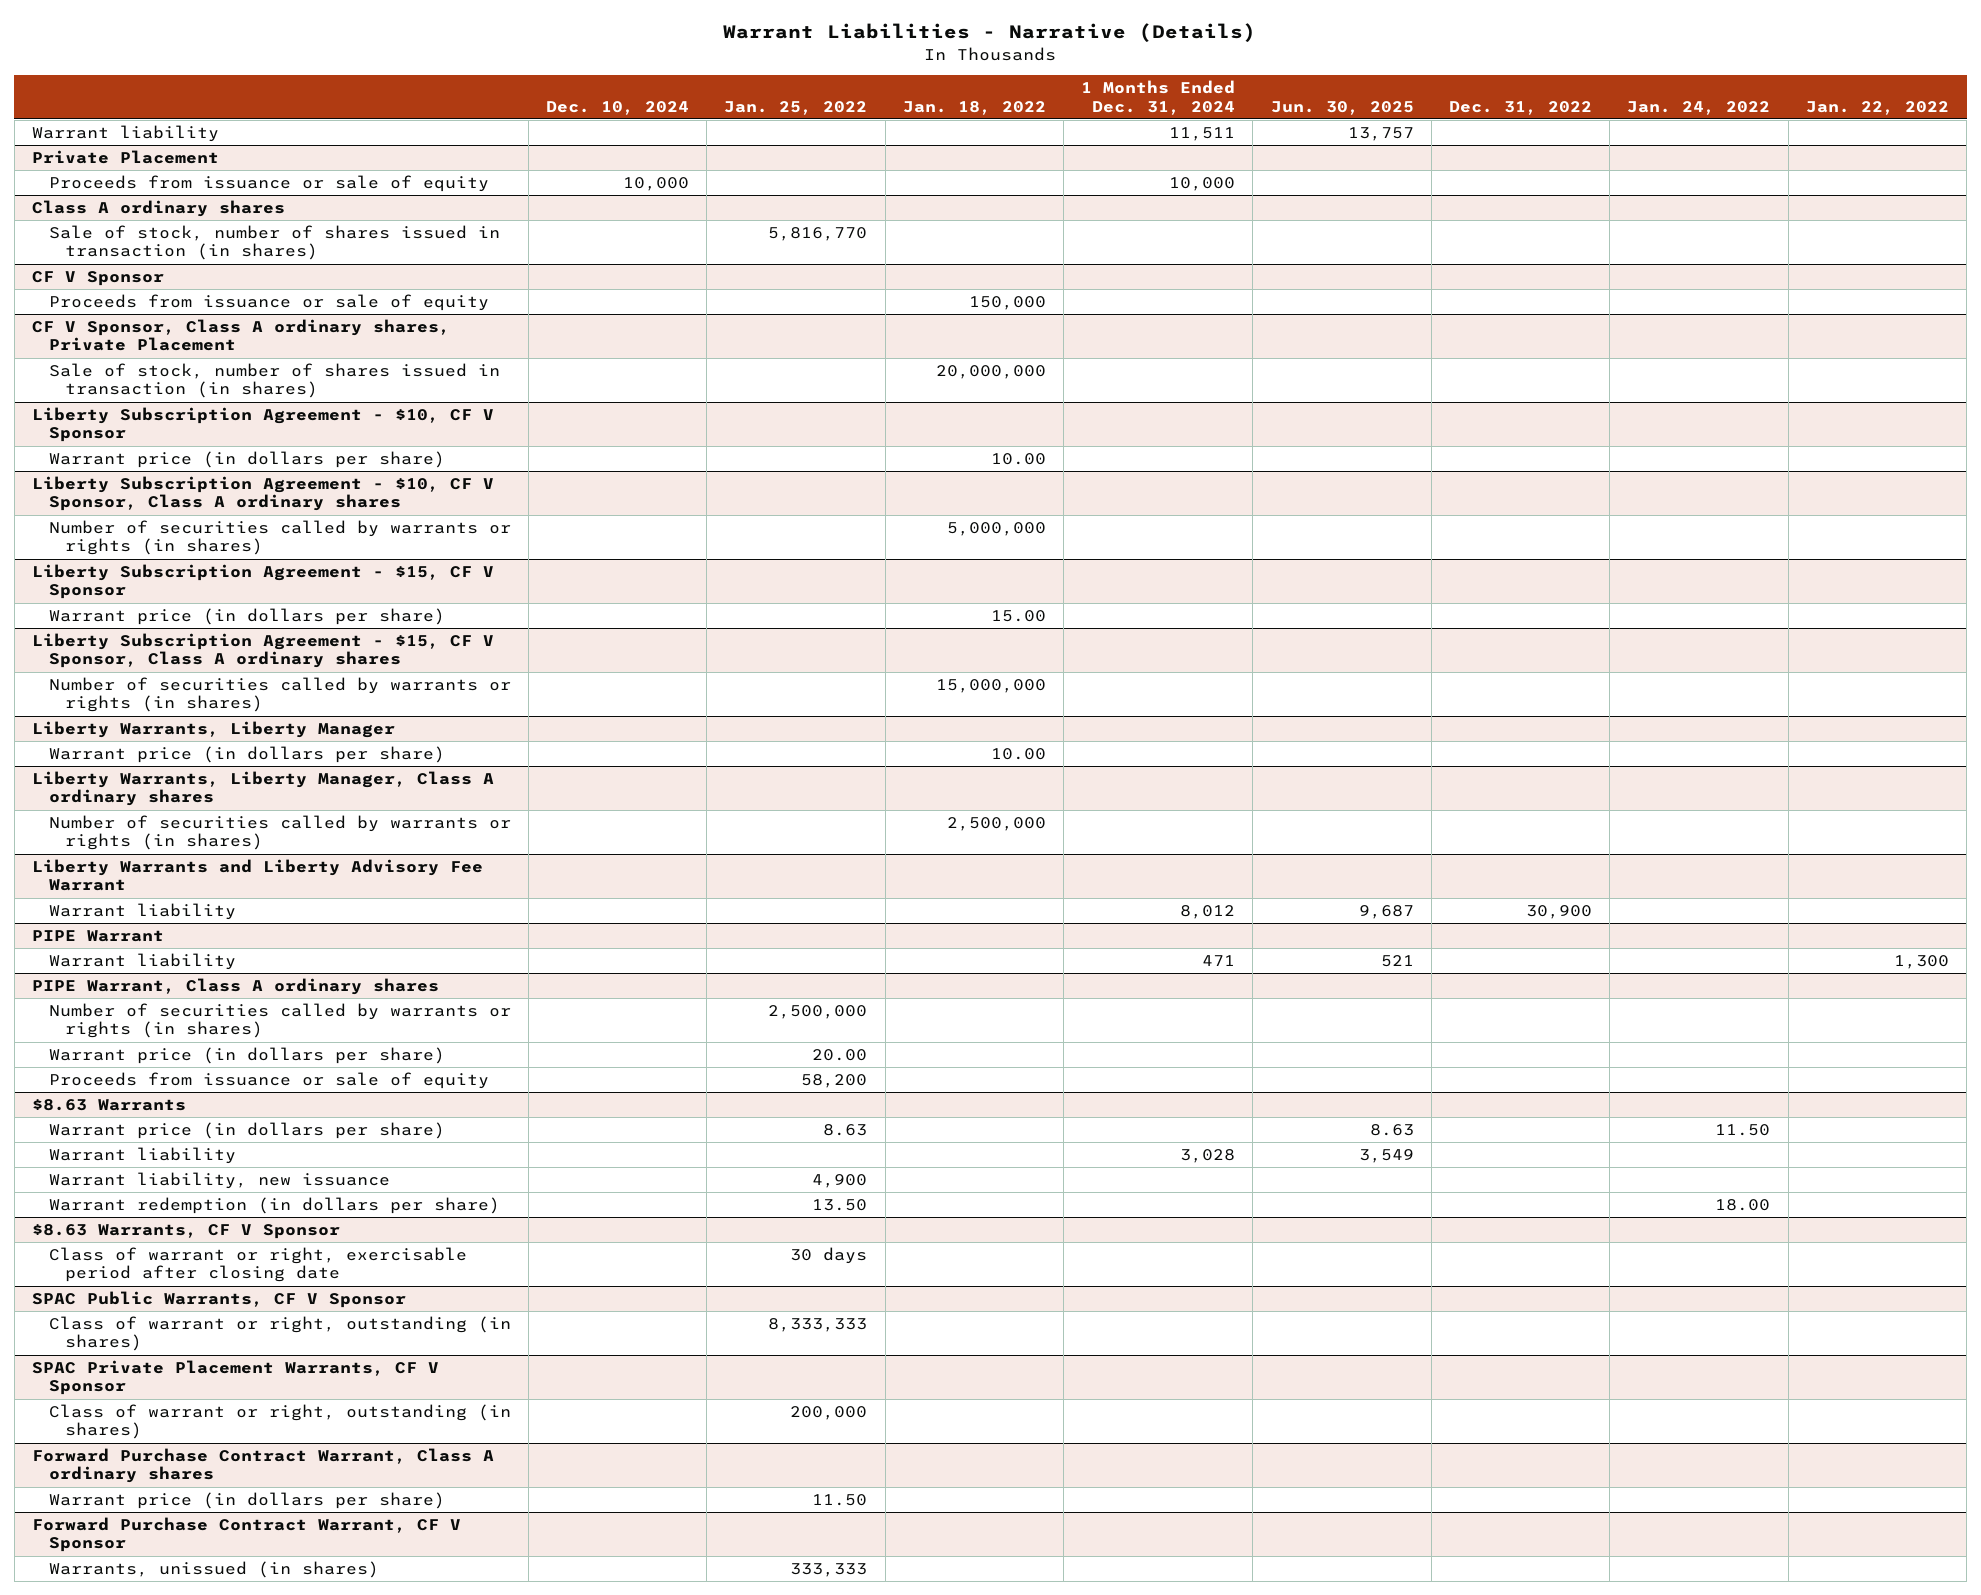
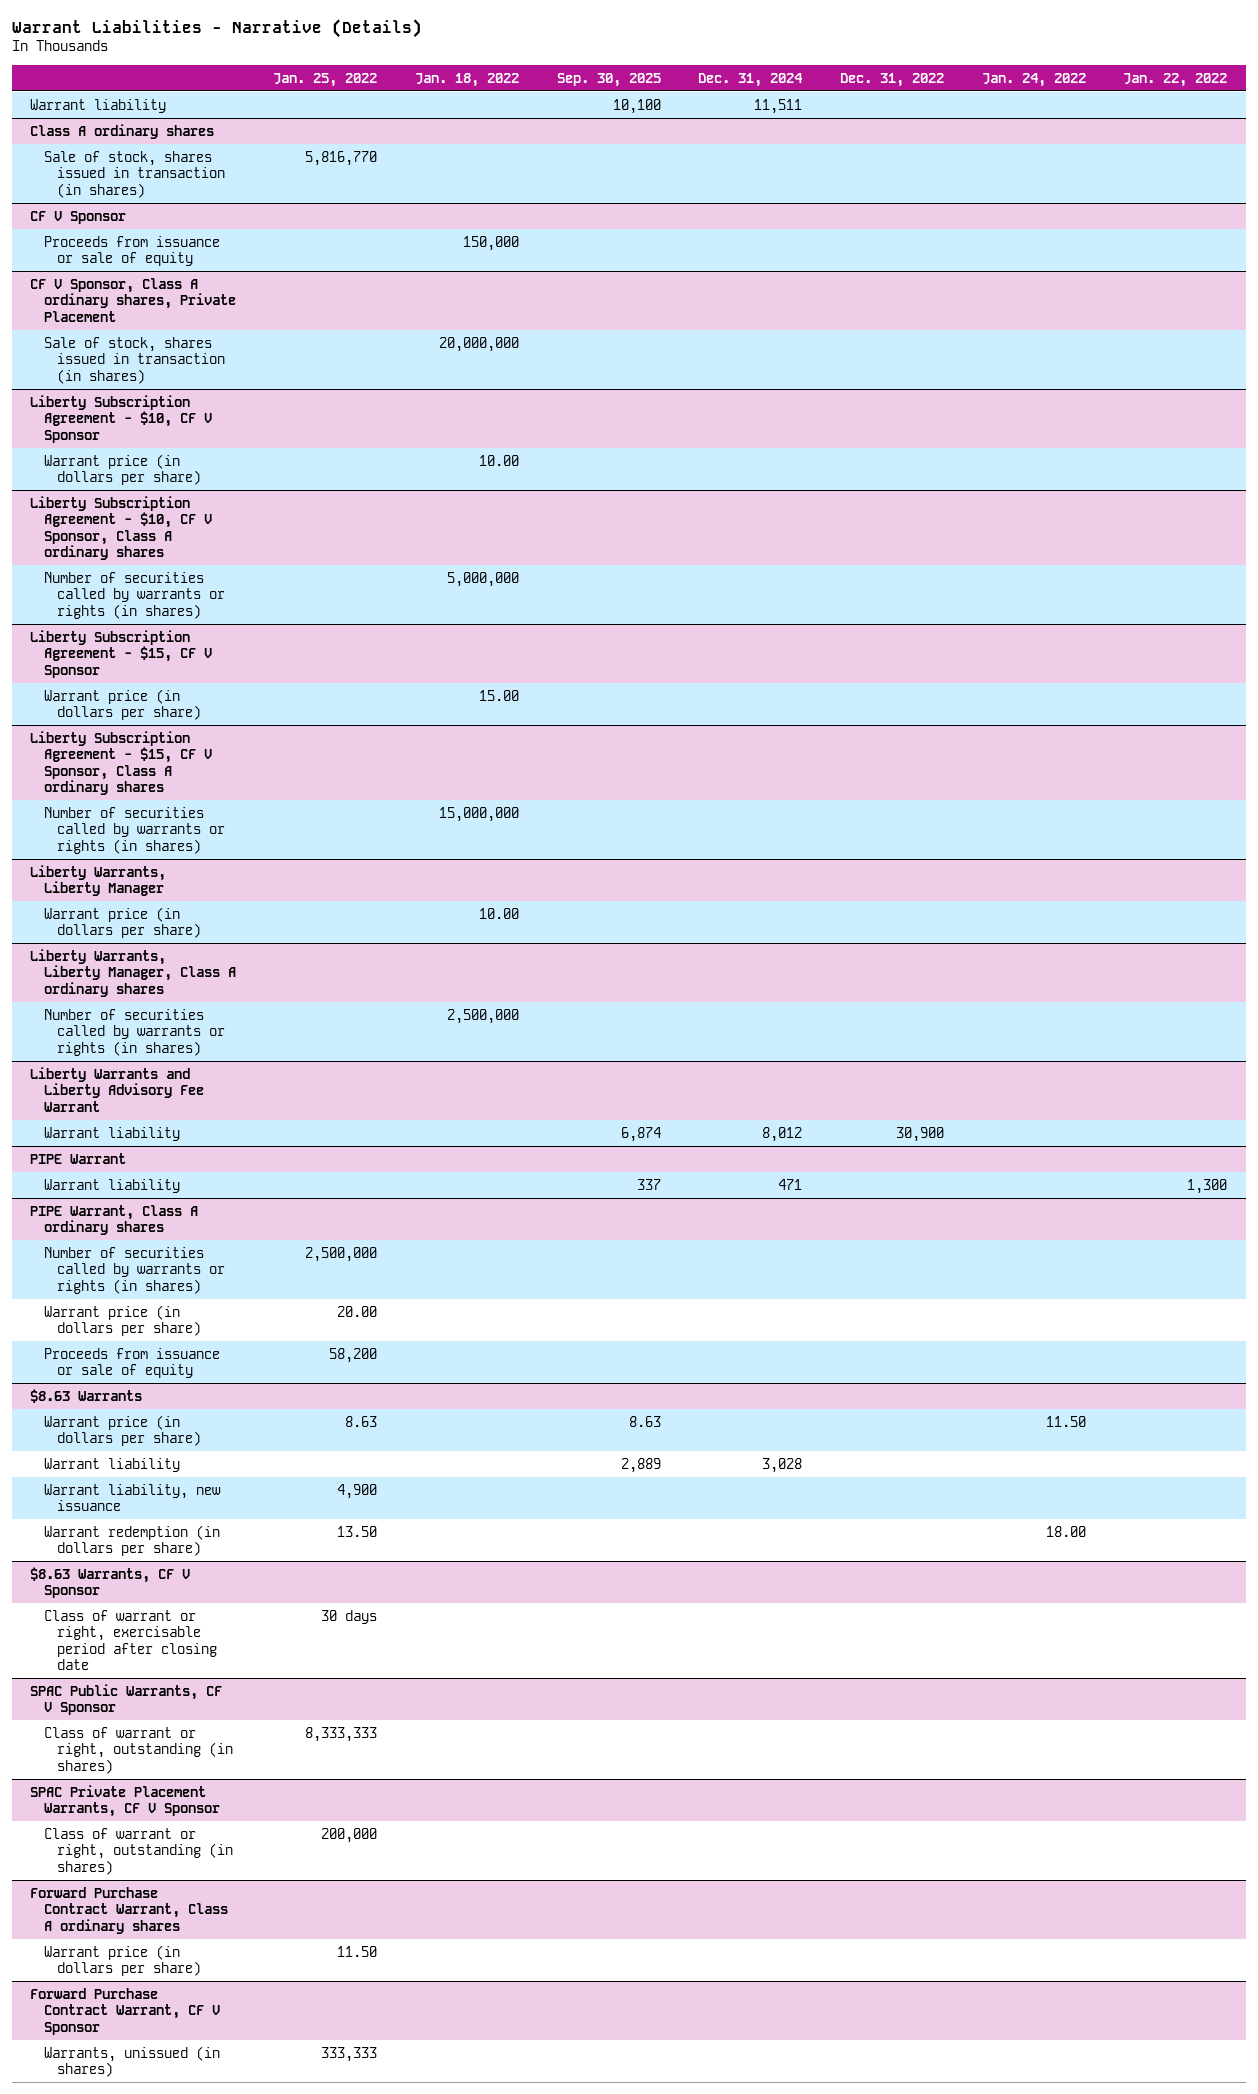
[545,100,689,115] Dec. 10, 2024 -> none
[1081,80,1236,115] 1 Months Ended Dec. 31, 2024 -> none
[1270,100,1414,115] Jun. 30, 2025 -> none
none -> [556,72,661,87] Sep. 30, 2025
none -> [698,72,804,87] Dec. 31, 2024
[31,150,219,165] Private Placement -> none
[48,175,489,193] Proceeds from issuance or sale of equity -> none
[48,225,500,261] Sale of stock, number of shares issued in transaction (in shares) -> [43,150,225,198] Sale of stock, shares issued in transaction (in shares)
[48,363,500,399] Sale of stock, number of shares issued in transaction (in shares) -> [43,336,225,384] Sale of stock, shares issued in transaction (in shares)

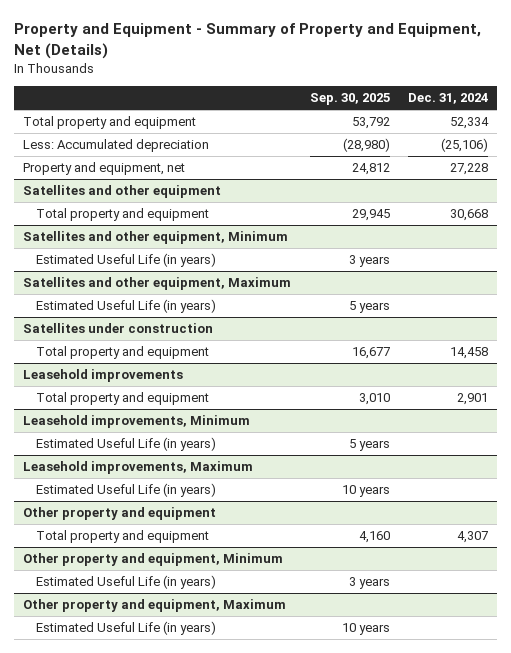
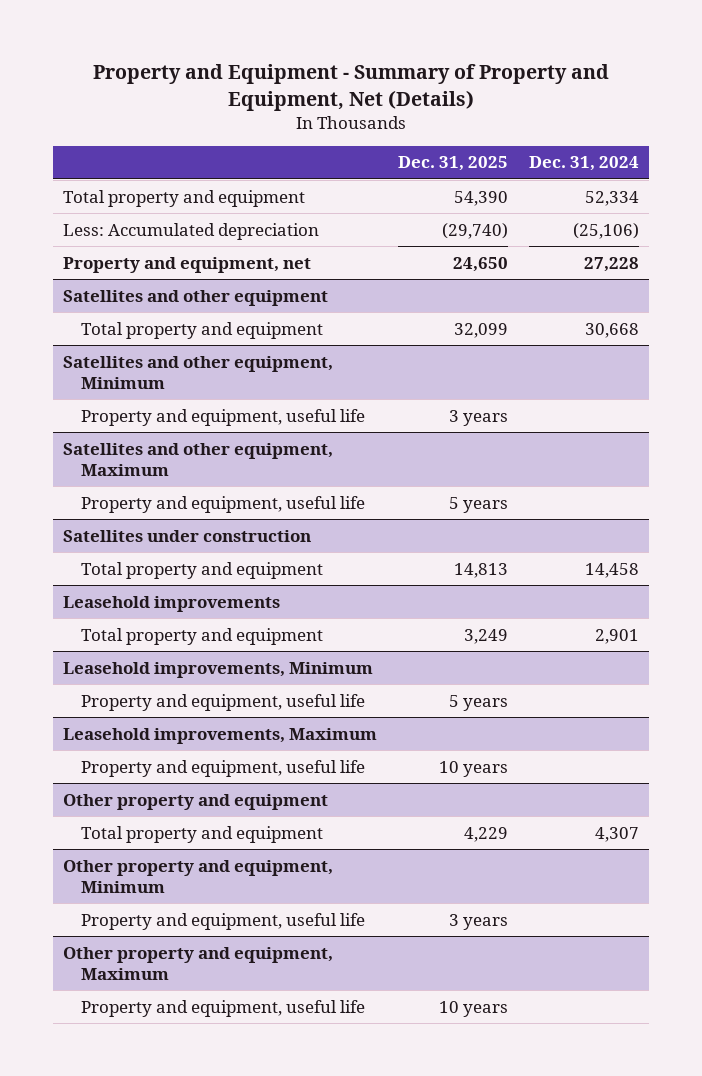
[309,93,390,106] Sep. 30, 2025 -> none
none -> [398,156,509,172] Dec. 31, 2025
[36,253,217,268] Estimated Useful Life (in years) -> [80,408,365,426] Property and equipment, useful life
[36,299,217,314] Estimated Useful Life (in years) -> [80,495,365,513] Property and equipment, useful life
[36,437,217,452] Estimated Useful Life (in years) -> [80,693,365,711] Property and equipment, useful life
[36,483,217,498] Estimated Useful Life (in years) -> [80,759,365,777] Property and equipment, useful life
[36,575,217,590] Estimated Useful Life (in years) -> [80,912,365,930] Property and equipment, useful life
[36,621,217,636] Estimated Useful Life (in years) -> [80,999,365,1017] Property and equipment, useful life

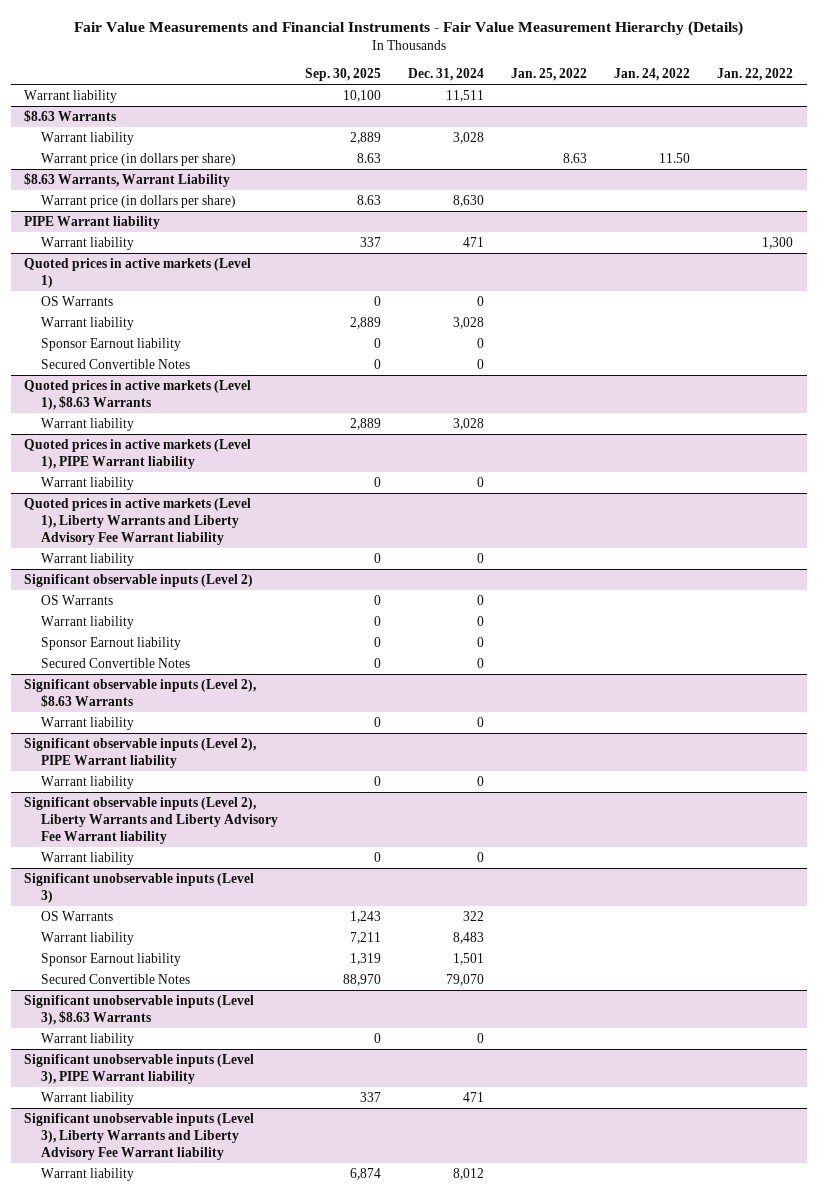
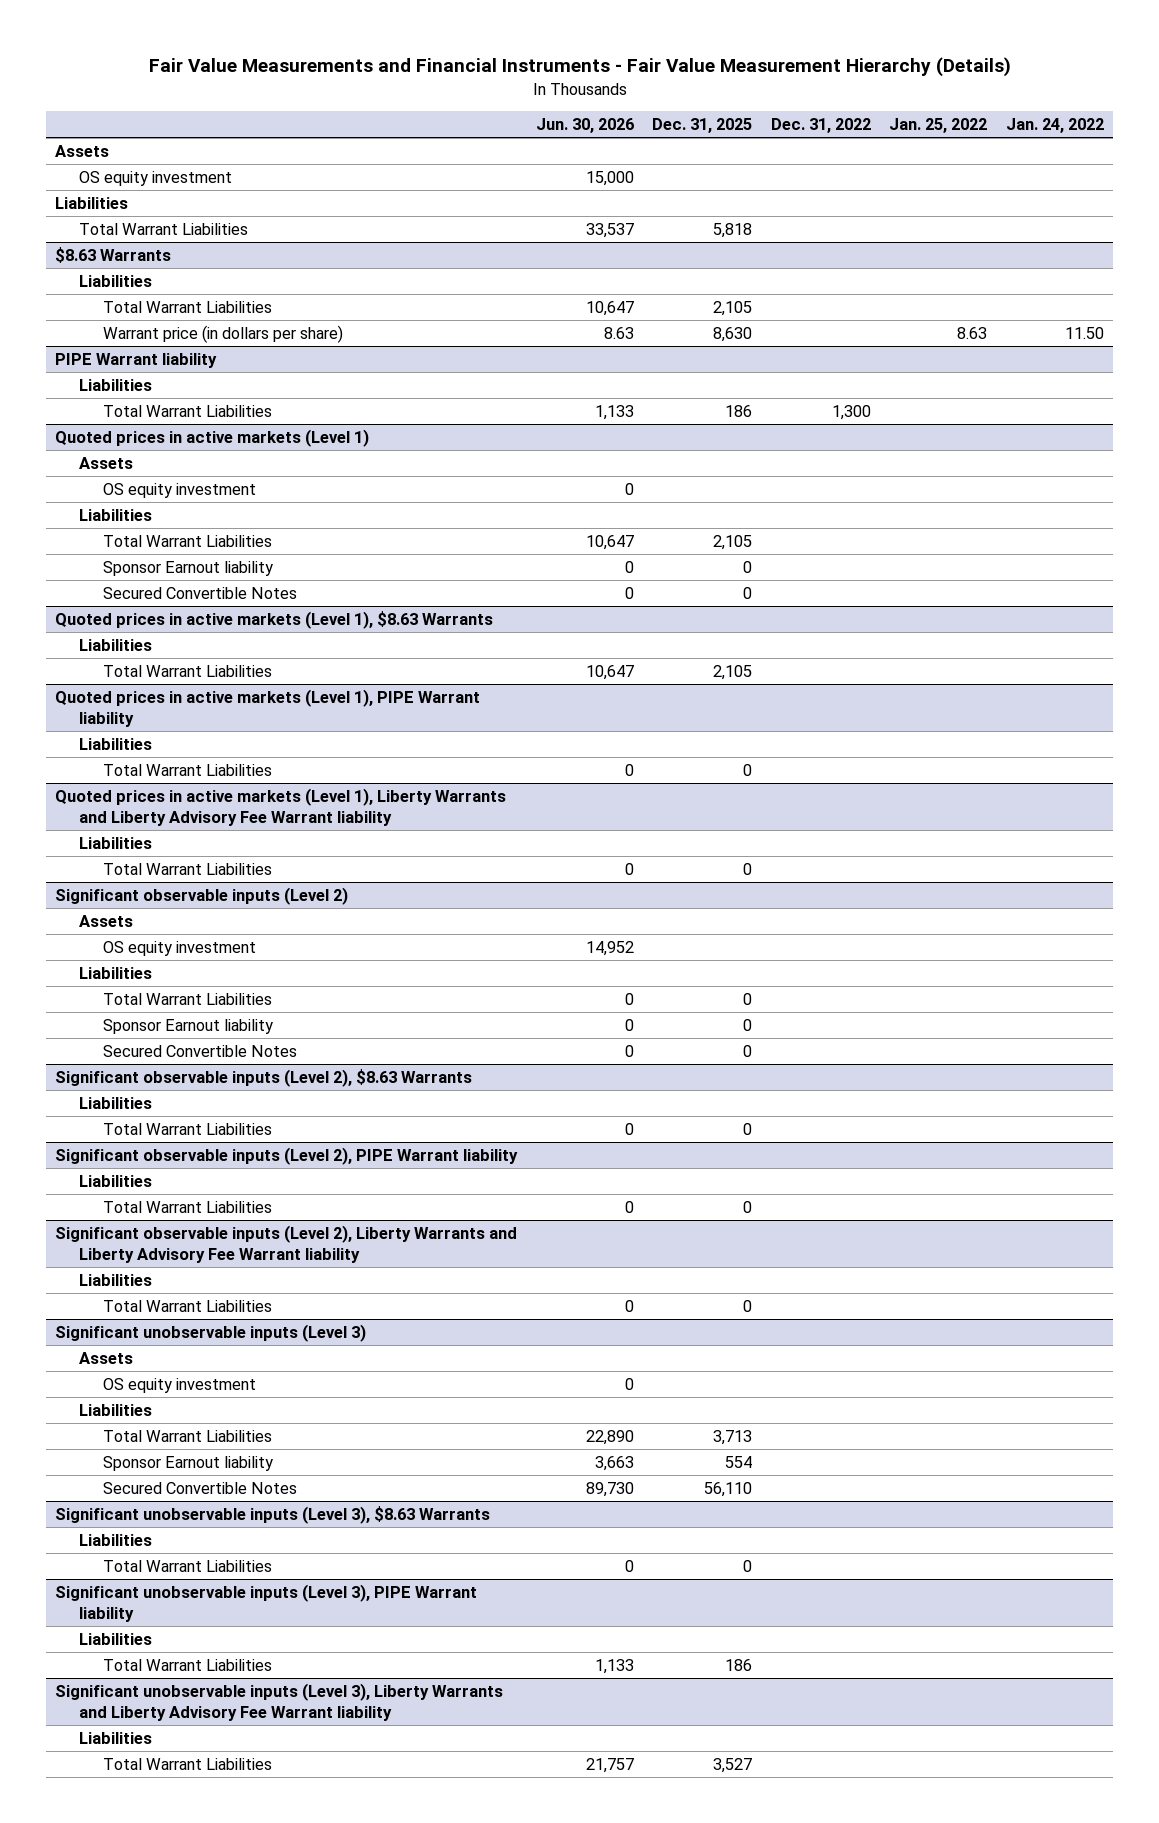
[305,68,382,82] Sep. 30, 2025 -> none
[408,68,485,82] Dec. 31, 2024 -> none
[717,68,794,82] Jan. 22, 2022 -> none
none -> [535,118,634,134] Jun. 30, 2026
none -> [652,118,753,134] Dec. 31, 2025
none -> [770,118,871,134] Dec. 31, 2022
none -> [55,144,110,157] Assets
none -> [79,170,233,186] OS equity investment
none -> [55,196,129,209] Liabilities
[24,89,118,103] Warrant liability -> [79,222,249,235] Total Warrant Liabilities
none -> [79,274,153,287] Liabilities
[41,131,135,145] Warrant liability -> [102,300,272,313] Total Warrant Liabilities
[24,172,231,187] $8.63 Warrants, Warrant Liability -> none
[41,194,237,208] Warrant price (in dollars per share) -> none
none -> [79,378,153,391] Liabilities
[41,236,135,250] Warrant liability -> [102,404,272,417] Total Warrant Liabilities
[41,295,114,306] OS Warrants -> none
none -> [79,456,134,469] Assets
none -> [102,482,256,498] OS equity investment
none -> [79,508,153,521] Liabilities
[41,316,135,330] Warrant liability -> [102,534,272,547] Total Warrant Liabilities
none -> [79,638,153,651] Liabilities
[41,417,135,431] Warrant liability -> [102,664,272,677] Total Warrant Liabilities
none -> [79,737,153,750] Liabilities
[41,476,135,490] Warrant liability -> [102,763,272,776] Total Warrant Liabilities
none -> [79,836,153,849] Liabilities
[41,552,135,566] Warrant liability -> [102,862,272,875] Total Warrant Liabilities
[41,594,114,605] OS Warrants -> none
none -> [79,914,134,927] Assets
none -> [102,940,256,956] OS equity investment
none -> [79,966,153,979] Liabilities
[41,615,135,629] Warrant liability -> [102,992,272,1005] Total Warrant Liabilities
none -> [79,1096,153,1109] Liabilities
[41,716,135,730] Warrant liability -> [102,1122,272,1135] Total Warrant Liabilities
none -> [79,1174,153,1187] Liabilities
[41,775,135,789] Warrant liability -> [102,1200,272,1213] Total Warrant Liabilities
none -> [79,1273,153,1286] Liabilities
[41,851,135,865] Warrant liability -> [102,1299,272,1312] Total Warrant Liabilities
[41,910,114,921] OS Warrants -> none
none -> [79,1351,134,1364] Assets
none -> [102,1377,256,1393] OS equity investment
none -> [79,1403,153,1416] Liabilities
[41,931,135,945] Warrant liability -> [102,1429,272,1442] Total Warrant Liabilities
none -> [79,1533,153,1546] Liabilities
[41,1032,135,1046] Warrant liability -> [102,1559,272,1572] Total Warrant Liabilities
none -> [79,1632,153,1645] Liabilities
[41,1091,135,1105] Warrant liability -> [102,1658,272,1671] Total Warrant Liabilities
none -> [79,1731,153,1744] Liabilities
[41,1167,135,1181] Warrant liability -> [102,1757,272,1770] Total Warrant Liabilities

